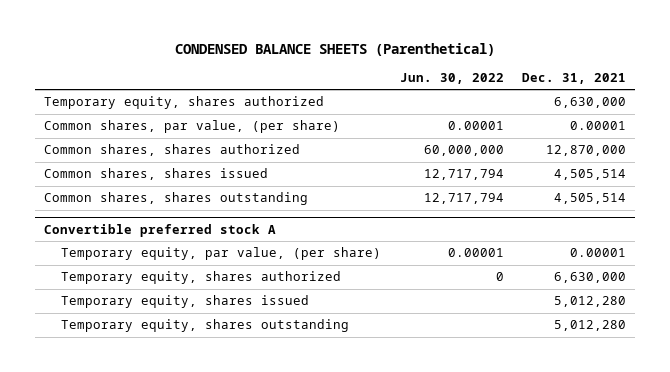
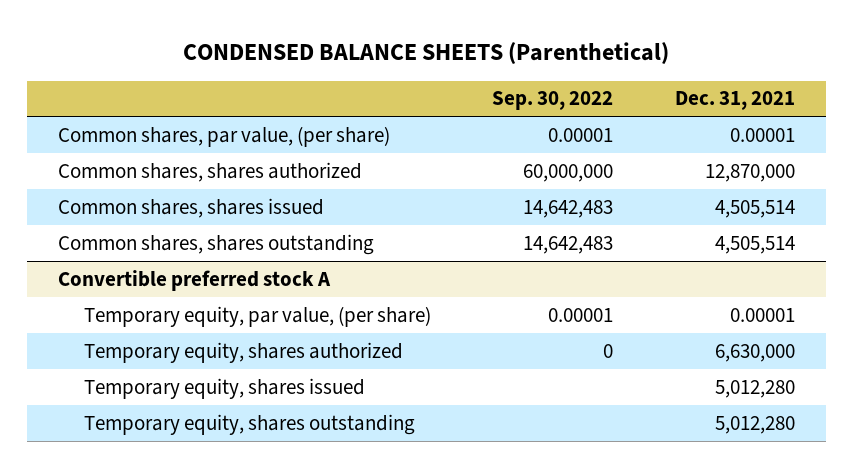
[399,73,504,85] Jun. 30, 2022 -> none
none -> [492,91,614,111] Sep. 30, 2022
[43,96,324,110] Temporary equity, shares authorized -> none

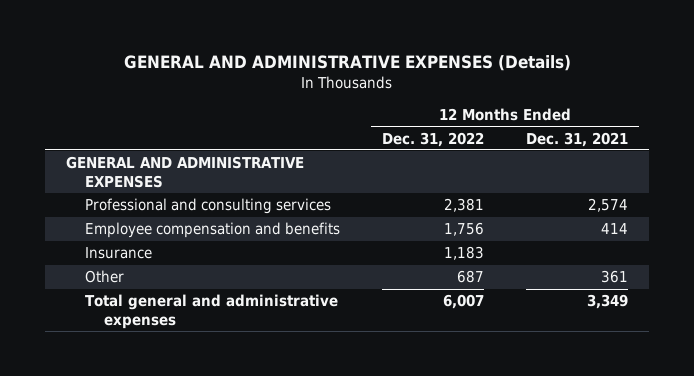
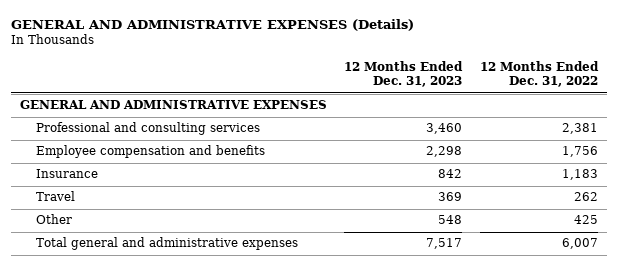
[526,131,629,147] Dec. 31, 2021 -> none
none -> [344,60,464,88] 12 Months Ended Dec. 31, 2023
none -> [36,191,76,202] Travel
[457,270,485,284] 687 -> [574,215,599,225] 425

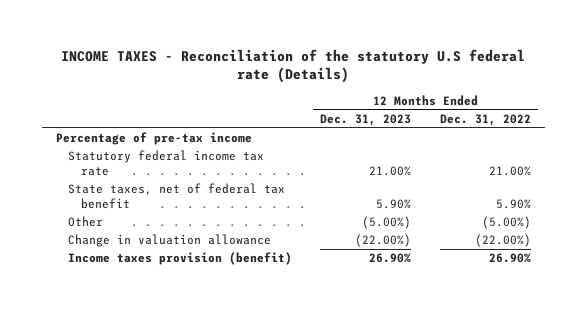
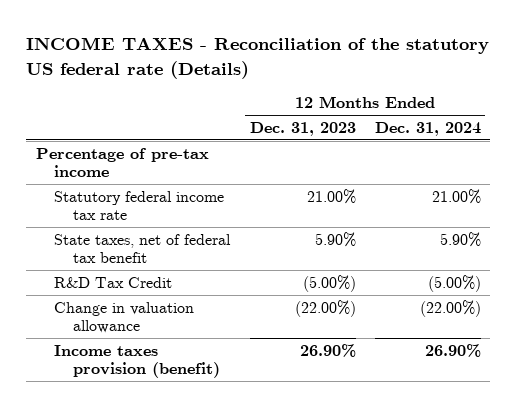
[61,48,526,84] INCOME TAXES - Reconciliation of the statutory U.S federal rate (Details) -> [26,37,490,79] INCOME TAXES - Reconciliation of the statutory US federal rate (Details)
[439,113,531,126] Dec. 31, 2022 -> none
none -> [374,121,481,136] Dec. 31, 2024
[68,216,104,228] Other -> none
none -> [54,276,173,288] R&D Tax Credit

